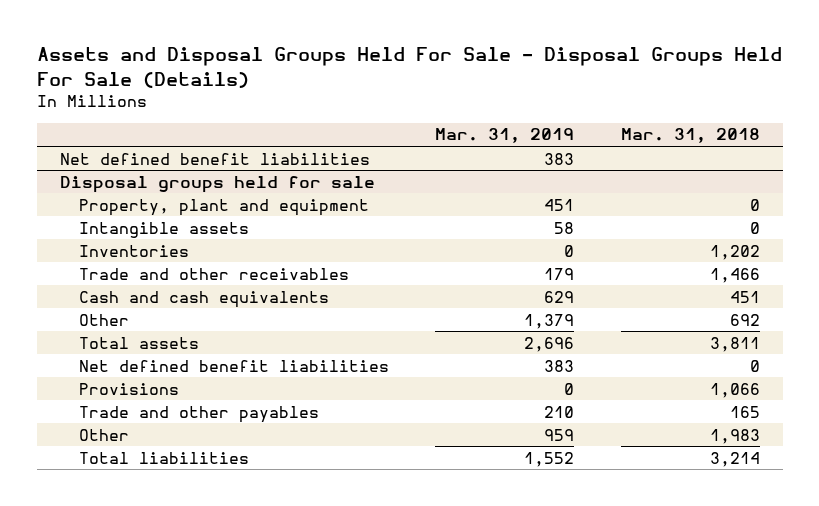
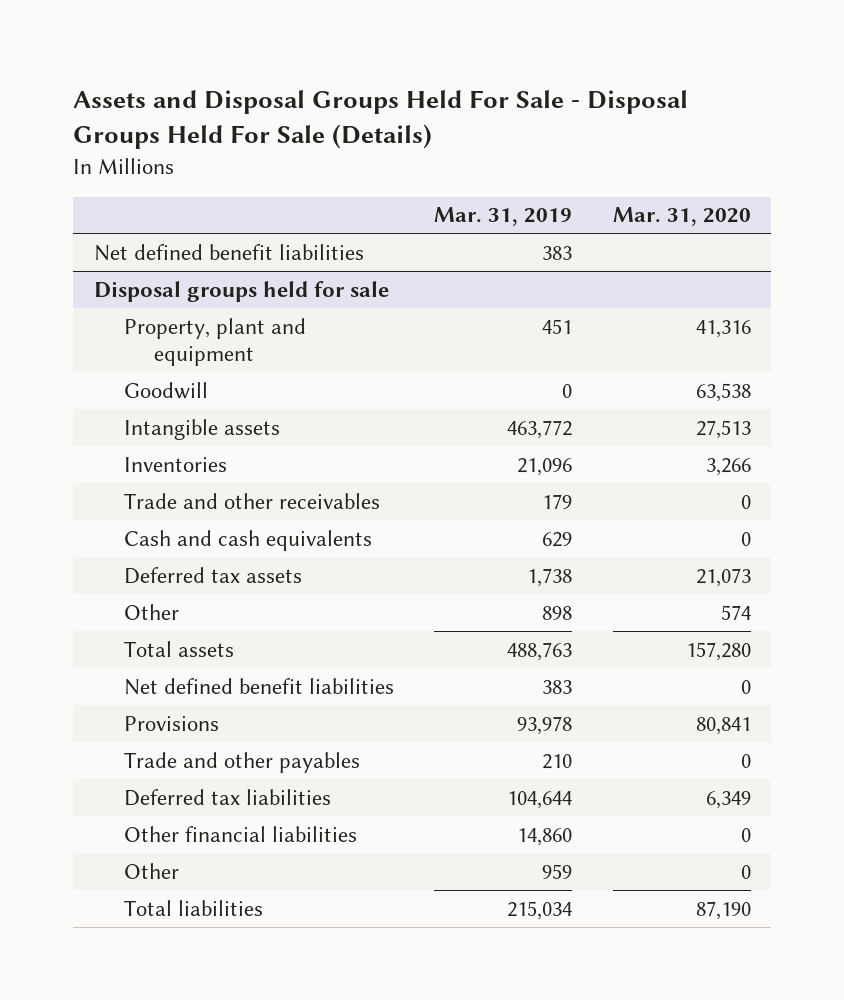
[620,128,760,144] Mar. 31, 2018 -> none
none -> [612,207,751,227] Mar. 31, 2020
none -> [124,381,209,399] Goodwill
[554,221,575,234] 58 -> [507,419,573,439] 463,772
[564,244,575,257] 0 -> [517,457,573,476] 21,096
none -> [124,566,303,584] Deferred tax assets
[524,313,575,329] 1,379 -> [542,605,573,620] 898
[524,336,575,352] 2,696 -> [507,641,573,661] 488,763
[564,382,575,395] 0 -> [517,715,573,735] 93,978
none -> [124,788,332,806] Deferred tax liabilities
none -> [124,825,358,842] Other financial liabilities
[524,451,575,467] 1,552 -> [507,900,573,920] 215,034

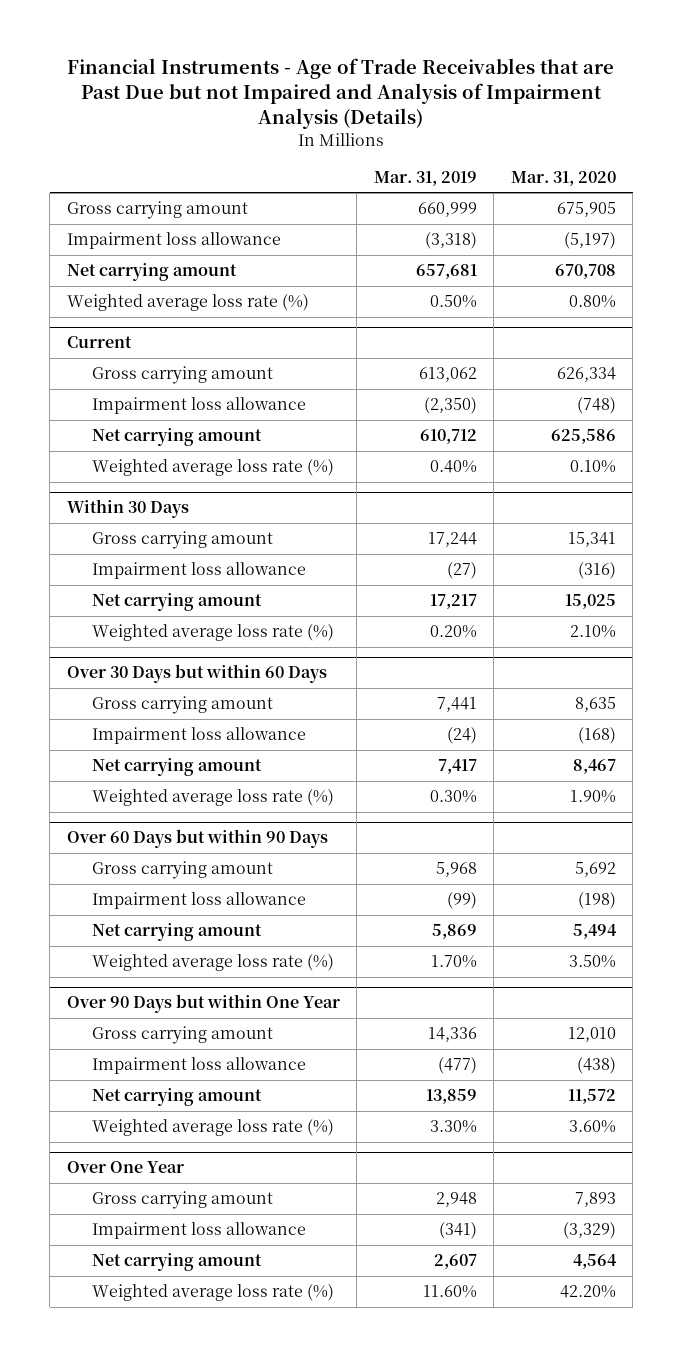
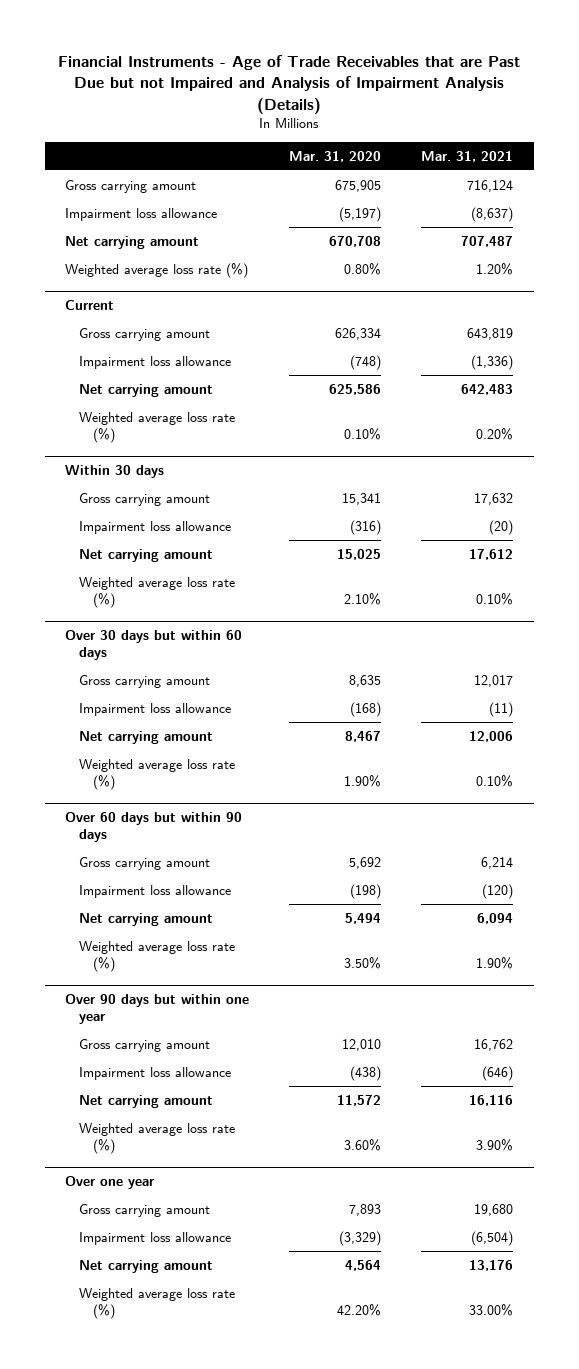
[373,170,477,186] Mar. 31, 2019 -> none
none -> [421,150,514,162] Mar. 31, 2021
[66,499,189,519] Within 30 Days -> [65,465,165,479] Within 30 days
[66,664,327,684] Over 30 Days but within 60 Days -> [65,630,243,661] Over 30 days but within 60 days
[66,829,328,849] Over 60 Days but within 90 Days -> [65,812,243,843] Over 60 days but within 90 days
[66,994,340,1014] Over 90 Days but within One Year -> [65,994,250,1025] Over 90 days but within one year
[66,1161,184,1174] Over One Year -> [65,1176,155,1190] Over one year

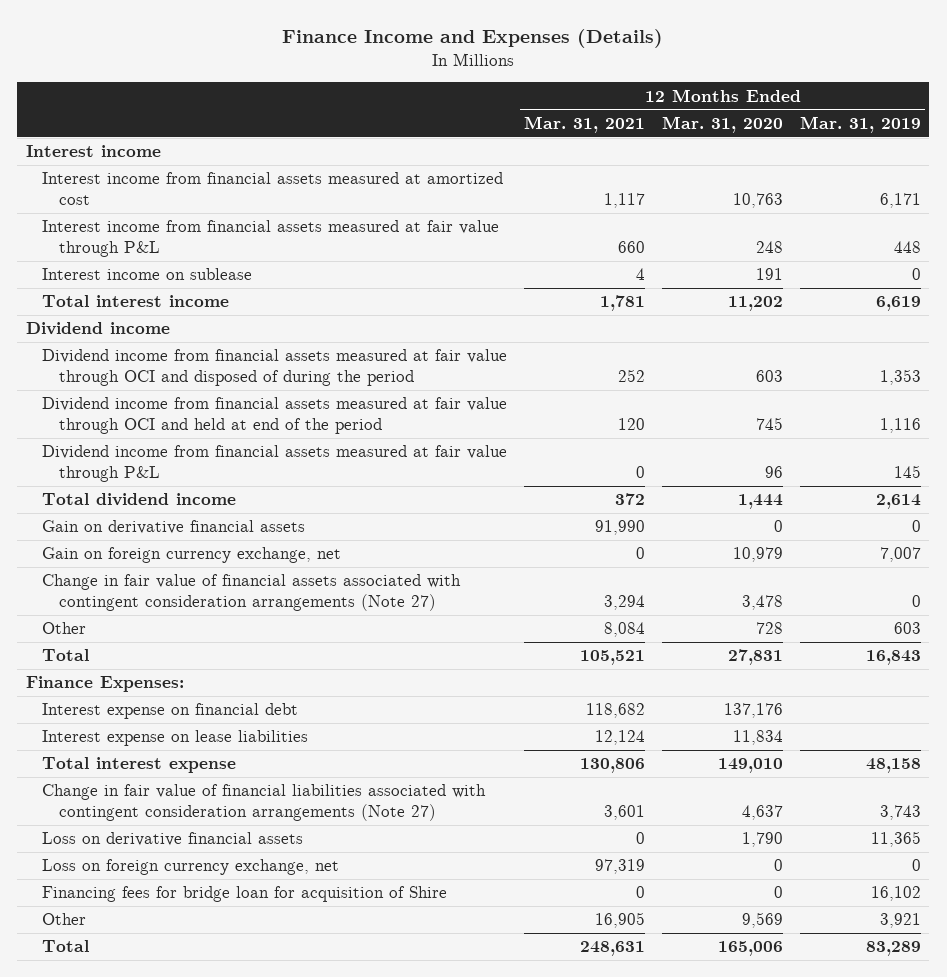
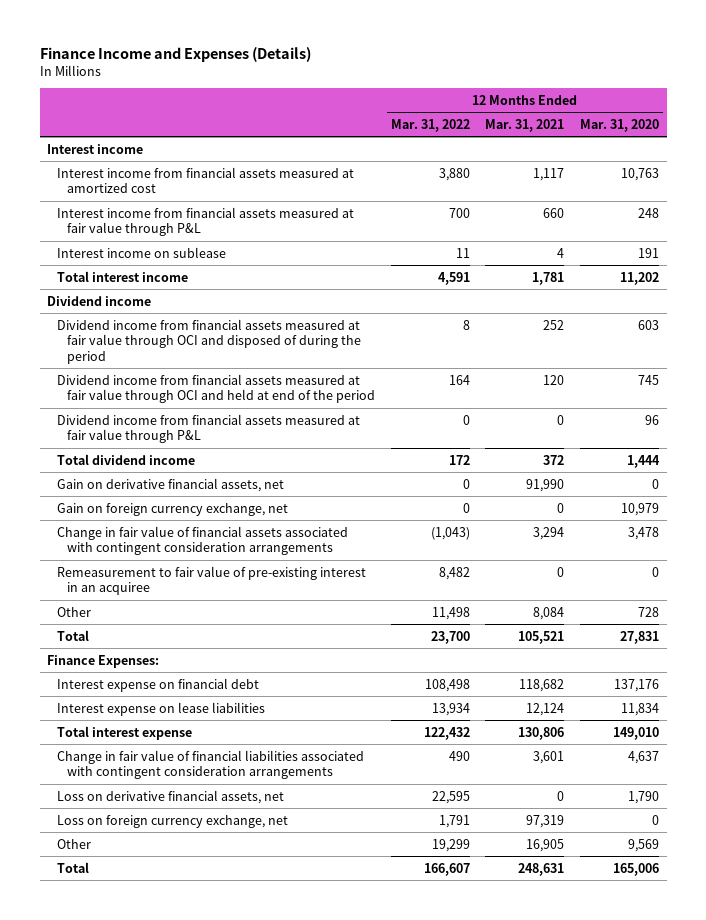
[799,116,921,134] Mar. 31, 2019 -> none
none -> [390,118,470,132] Mar. 31, 2022
[42,520,306,535] Gain on derivative financial assets -> [57,477,285,492] Gain on derivative financial assets, net
[42,574,462,611] Change in fair value of financial assets associated with contingent consideration arrangements (Note 27) -> [57,525,349,556] Change in fair value of financial assets associated with contingent consideration arrangements
none -> [57,565,367,596] Remeasurement to fair value of pre-existing interest in an acquiree
[42,784,487,821] Change in fair value of financial liabilities associated with contingent consideration arrangements (Note 27) -> [57,749,365,780] Change in fair value of financial liabilities associated with contingent consideration arrangements
[42,832,304,847] Loss on derivative financial assets -> [57,789,285,804] Loss on derivative financial assets, net
[42,886,448,903] Financing fees for bridge loan for acquisition of Shire -> none

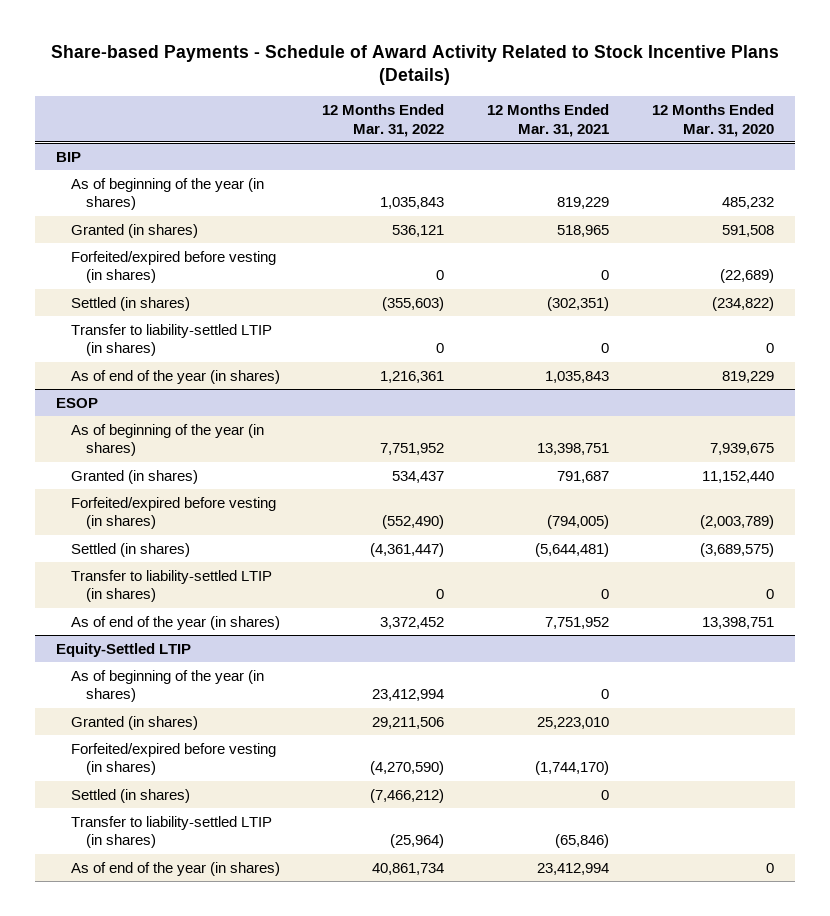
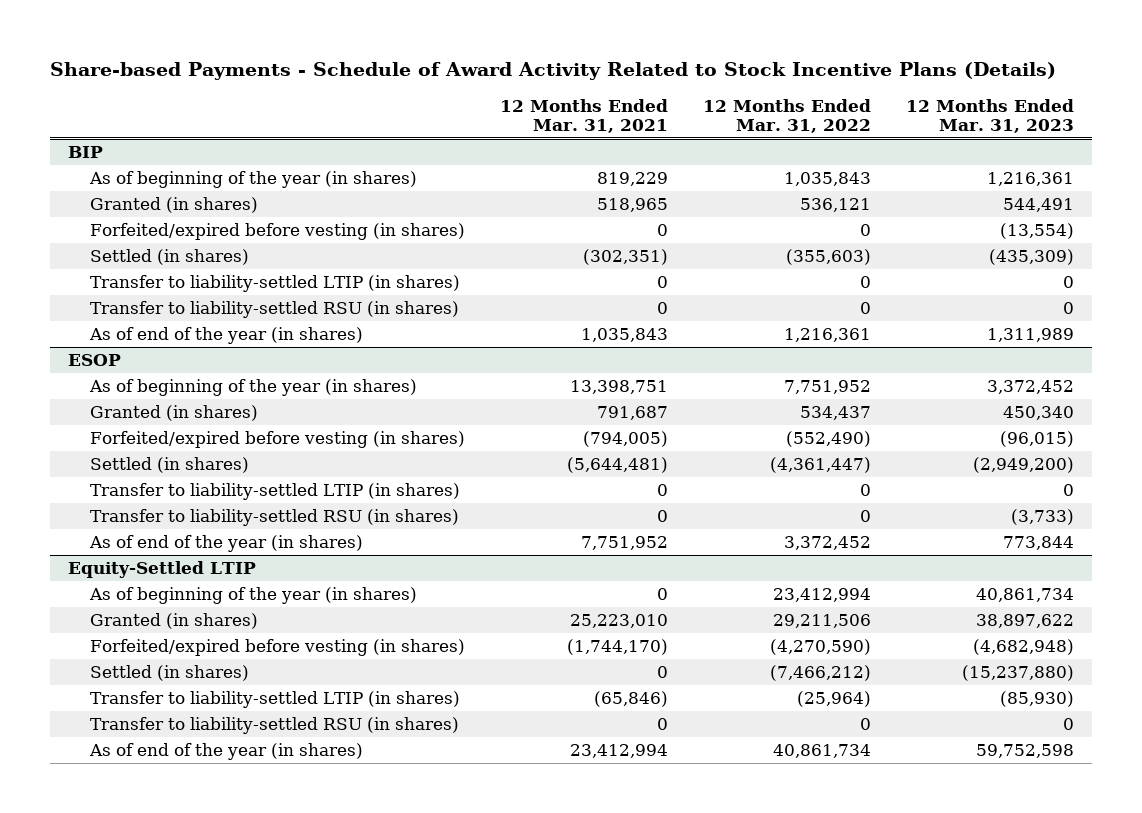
[651,104,774,137] 12 Months Ended Mar. 31, 2020 -> none
none -> [906,98,1075,134] 12 Months Ended Mar. 31, 2023
none -> [90,300,460,318] Transfer to liability-settled RSU (in shares)
none -> [90,508,460,526] Transfer to liability-settled RSU (in shares)
none -> [90,716,460,734] Transfer to liability-settled RSU (in shares)

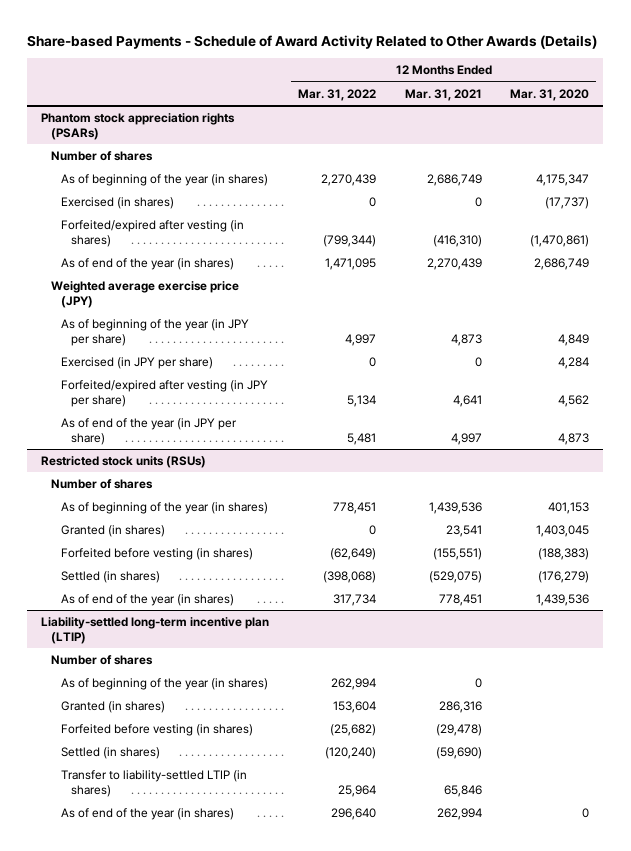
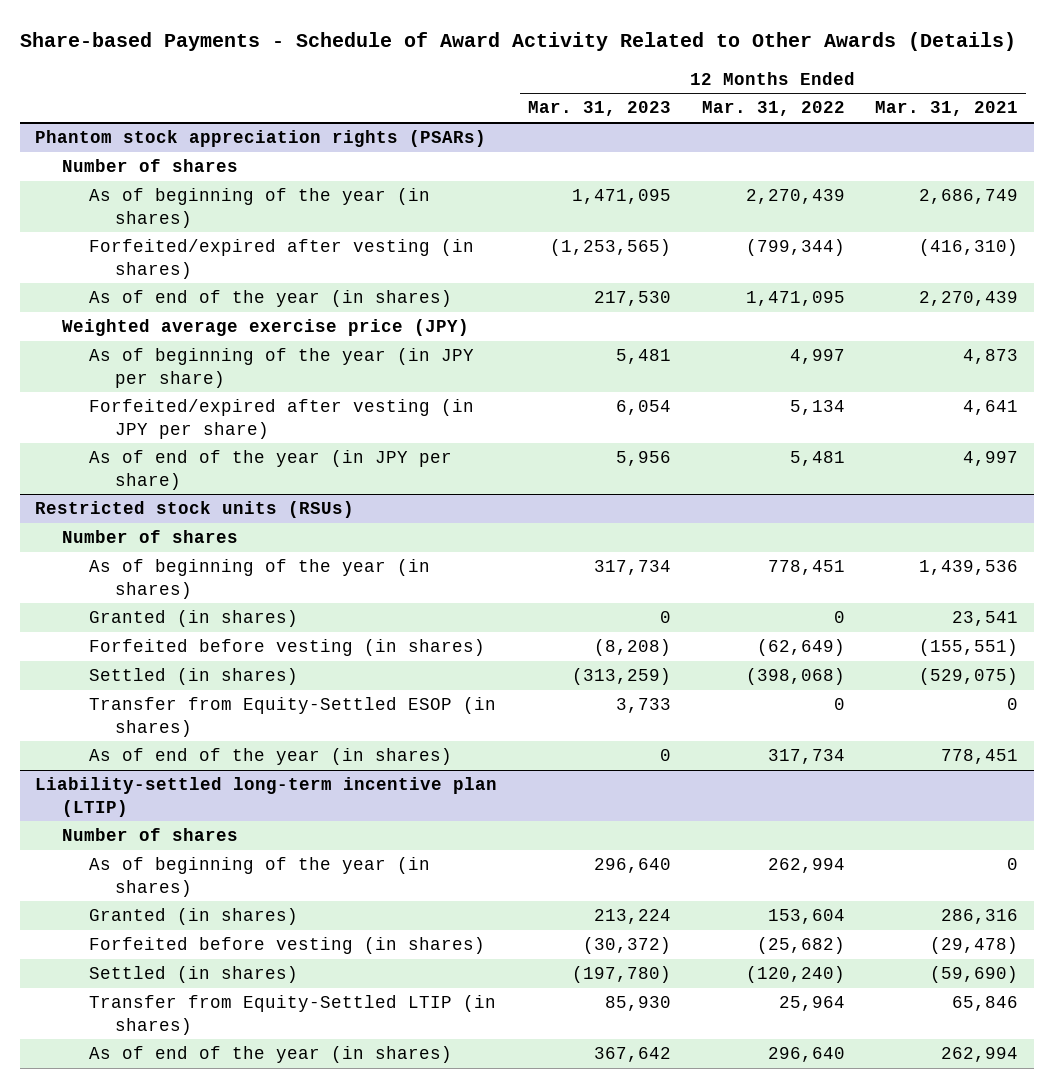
[510,88,590,101] Mar. 31, 2020 -> none
none -> [527,101,671,117] Mar. 31, 2023
[61,197,175,210] Exercised (in shares) -> none
[61,357,214,370] Exercised (in JPY per share) -> none
none -> [88,697,496,737] Transfer from Equity-Settled ESOP (in shares)
[61,770,248,797] Transfer to liability-settled LTIP (in shares) -> [88,995,496,1035] Transfer from Equity-Settled LTIP (in shares)

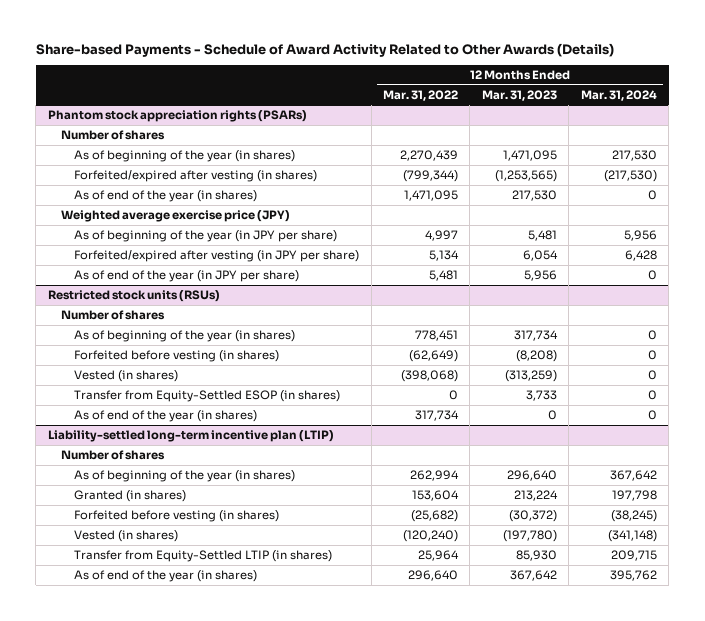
[875,101,1019,117] Mar. 31, 2021 -> none
none -> [580,89,657,101] Mar. 31, 2024
[88,610,298,628] Granted (in shares) -> none
[88,668,298,686] Settled (in shares) -> [74,369,179,382] Vested (in shares)
[88,966,298,984] Settled (in shares) -> [74,529,179,542] Vested (in shares)

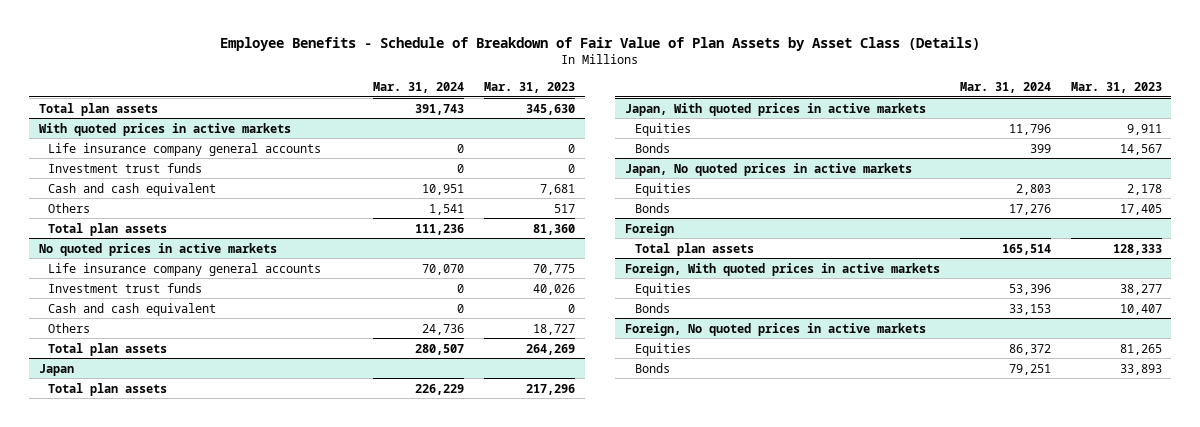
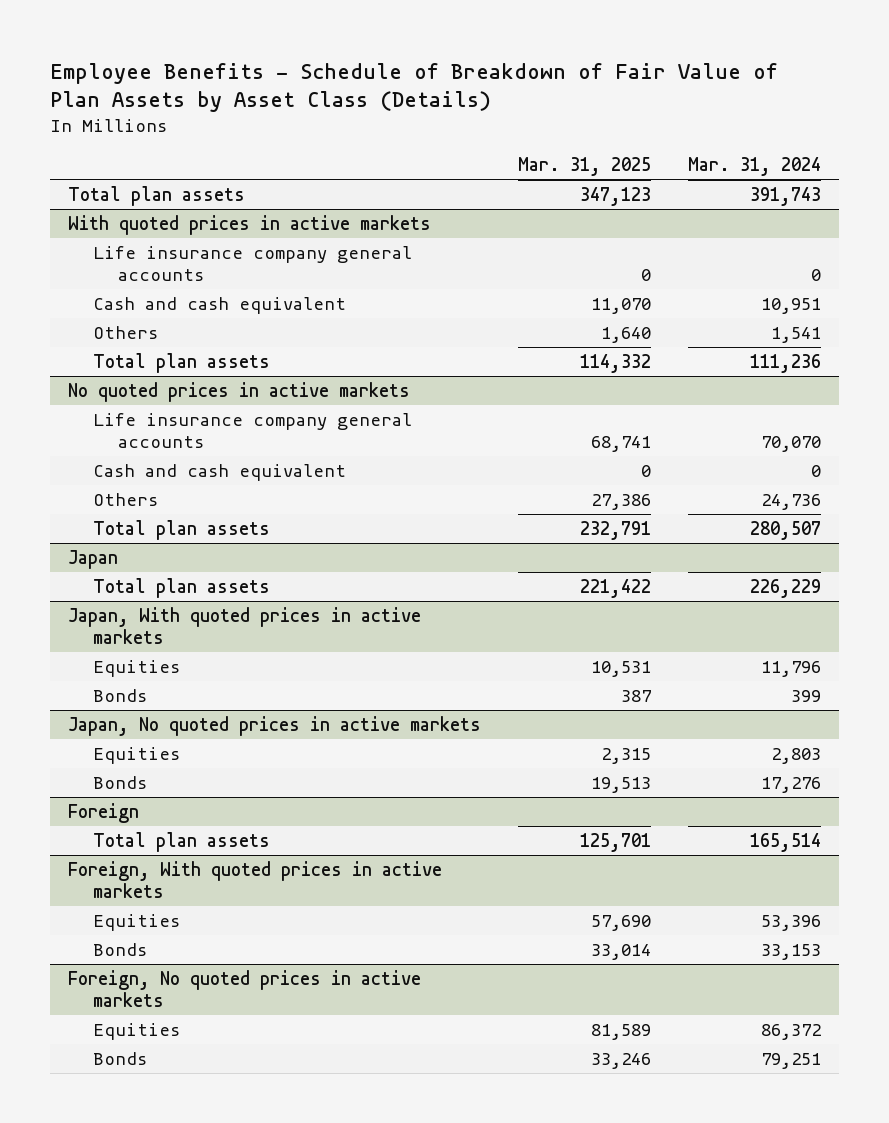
[484,81,576,93] Mar. 31, 2023 -> none
none -> [518,157,652,177] Mar. 31, 2025
[48,162,203,173] Investment trust funds -> none
[48,282,203,293] Investment trust funds -> none

